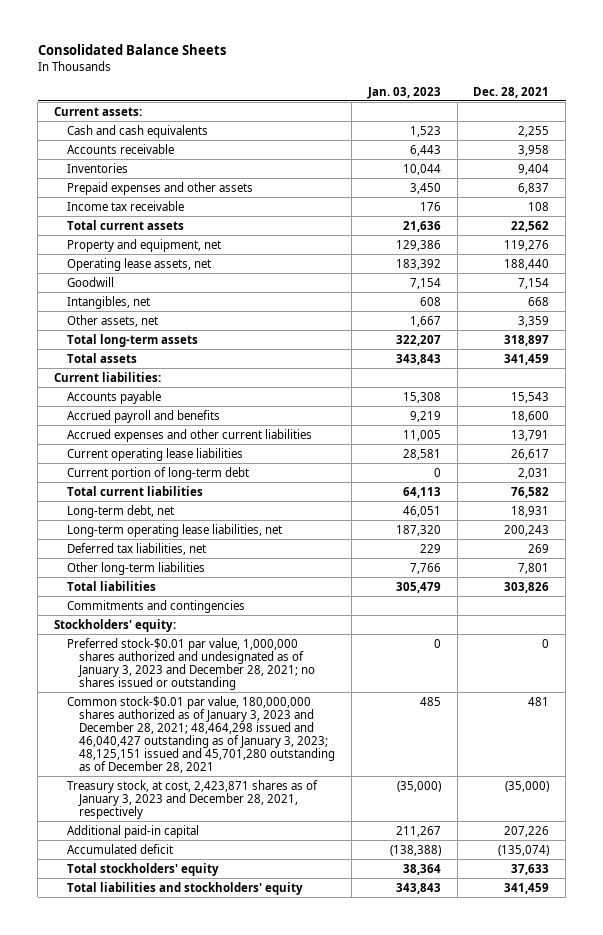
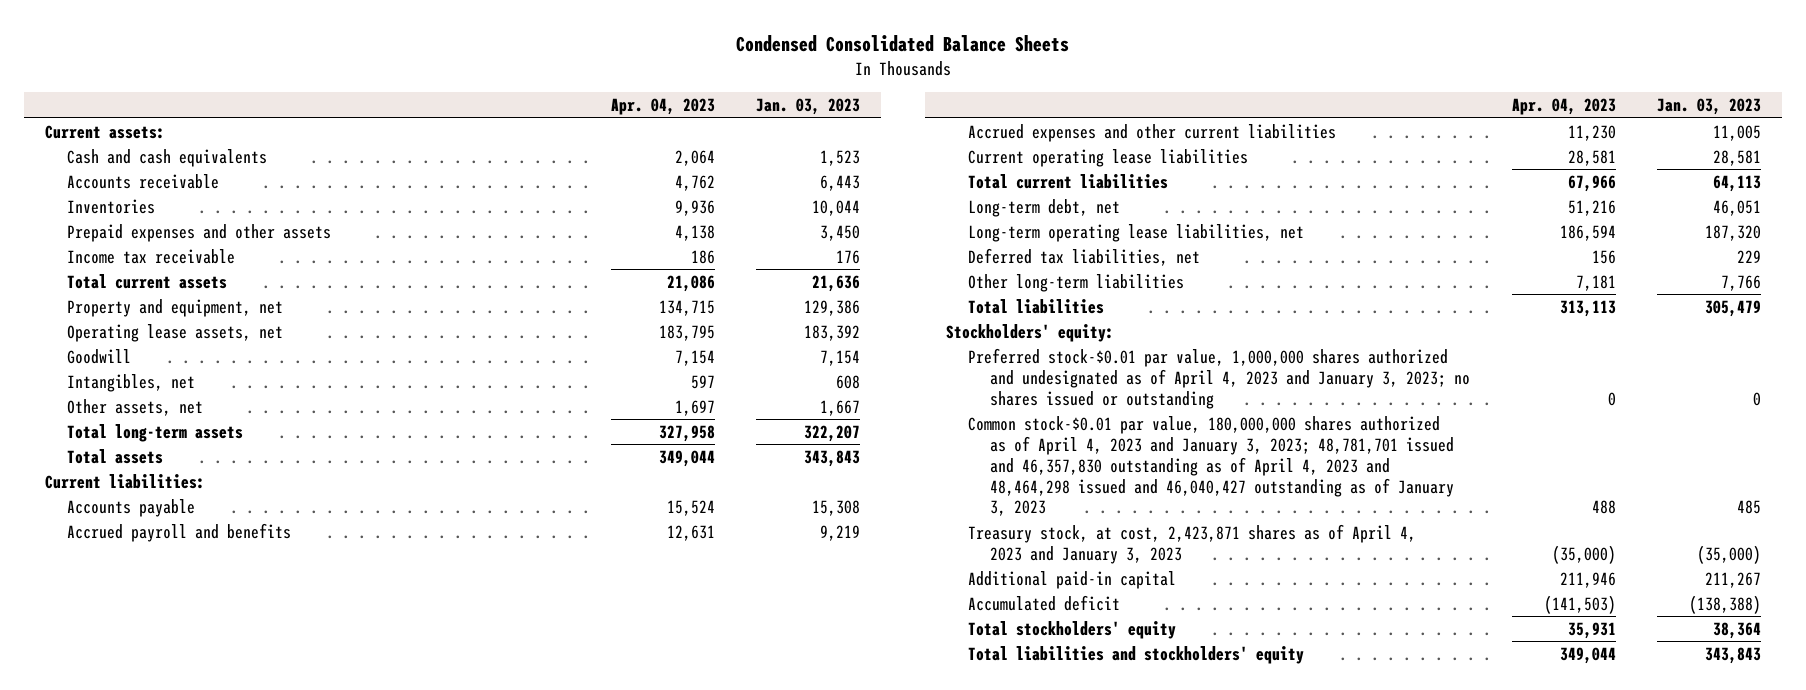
[37,44,226,56] Consolidated Balance Sheets -> [736,35,1070,53] Condensed Consolidated Balance Sheets
[473,86,550,98] Dec. 28, 2021 -> none
none -> [610,98,715,116] Apr. 04, 2023
[66,466,249,480] Current portion of long-term debt -> none
[66,599,245,613] Commitments and contingencies -> none
[66,637,316,690] Preferred stock-$0.01 par value, 1,000,000 shares authorized and undesignated as of January 3, 2023 and December 28, 2021; no shares issued or outstanding -> [967,347,1470,409] Preferred stock-$0.01 par value, 1,000,000 shares authorized and undesignated as of April 4, 2023 and January 3, 2023; no shares issued or outstanding
[66,695,336,774] Common stock-$0.01 par value, 180,000,000 shares authorized as of January 3, 2023 and December 28, 2021; 48,464,298 issued and 46,040,427 outstanding as of January 3, 2023; 48,125,151 issued and 45,701,280 outstanding as of December 28, 2021 -> [967,415,1454,517] Common stock-$0.01 par value, 180,000,000 shares authorized as of April 4, 2023 and January 3, 2023; 48,781,701 issued and 46,357,830 outstanding as of April 4, 2023 and 48,464,298 issued and 46,040,427 outstanding as of January 3, 2023
[66,779,318,819] Treasury stock, at cost, 2,423,871 shares as of January 3, 2023 and December 28, 2021, respectively -> [967,523,1416,564] Treasury stock, at cost, 2,423,871 shares as of April 4, 2023 and January 3, 2023

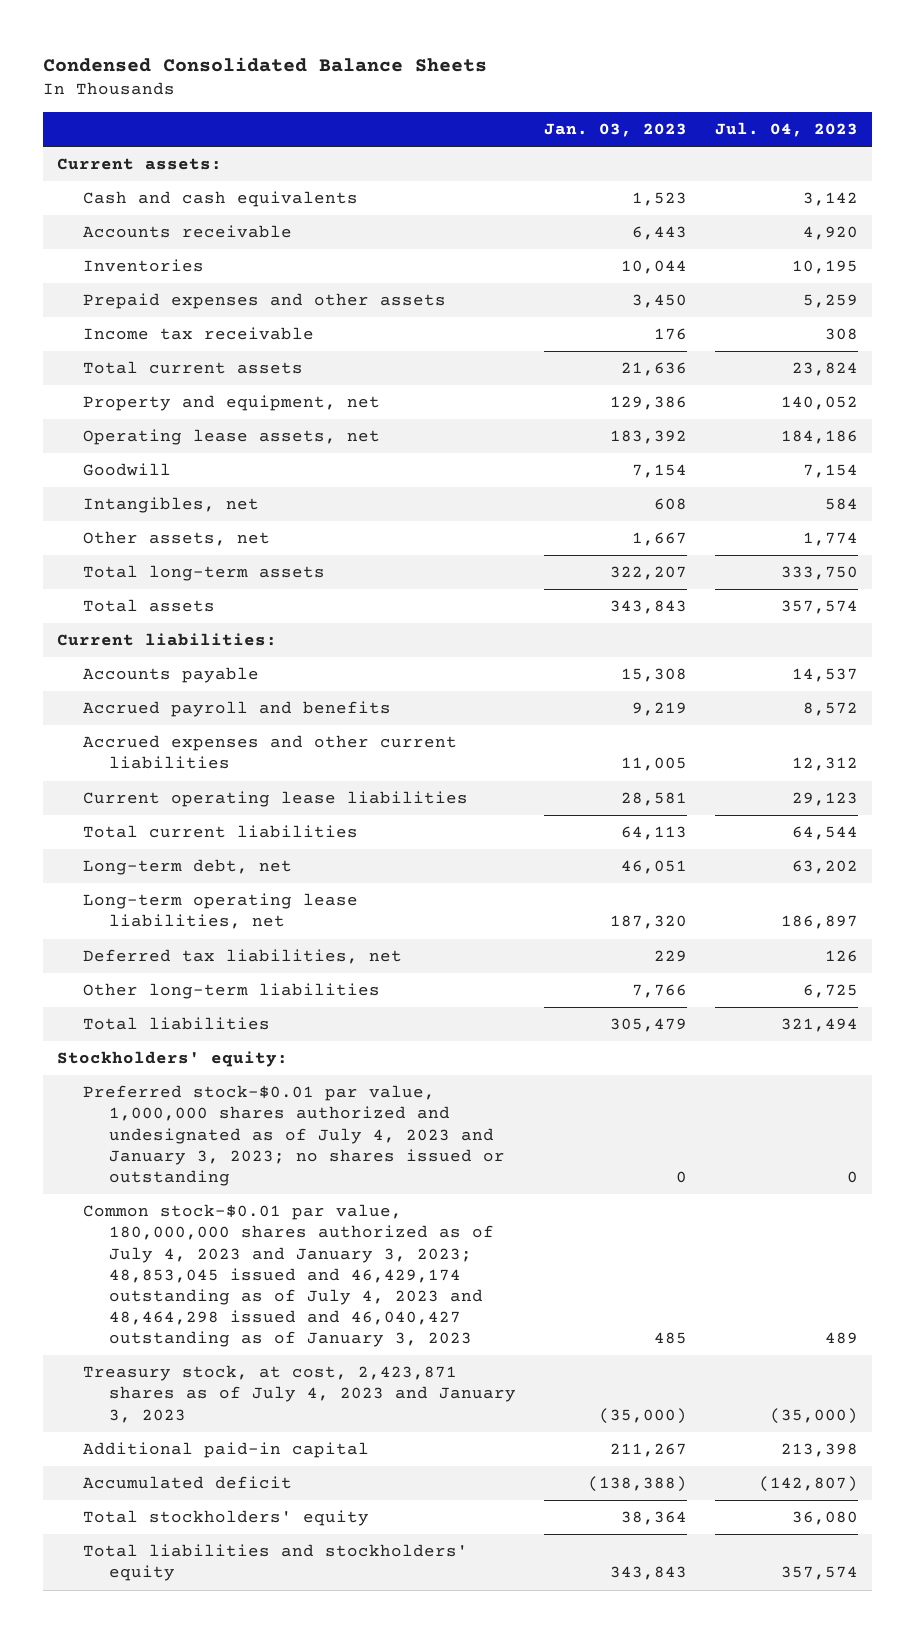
[610,98,715,116] Apr. 04, 2023 -> none
none -> [715,122,859,138] Jul. 04, 2023
[967,347,1470,409] Preferred stock-$0.01 par value, 1,000,000 shares authorized and undesignated as of April 4, 2023 and January 3, 2023; no shares issued or outstanding -> [83,1085,506,1186] Preferred stock-$0.01 par value, 1,000,000 shares authorized and undesignated as of July 4, 2023 and January 3, 2023; no shares issued or outstanding
[967,415,1454,517] Common stock-$0.01 par value, 180,000,000 shares authorized as of April 4, 2023 and January 3, 2023; 48,781,701 issued and 46,357,830 outstanding as of April 4, 2023 and 48,464,298 issued and 46,040,427 outstanding as of January 3, 2023 -> [83,1204,495,1348] Common stock-$0.01 par value, 180,000,000 shares authorized as of July 4, 2023 and January 3, 2023; 48,853,045 issued and 46,429,174 outstanding as of July 4, 2023 and 48,464,298 issued and 46,040,427 outstanding as of January 3, 2023
[967,523,1416,564] Treasury stock, at cost, 2,423,871 shares as of April 4, 2023 and January 3, 2023 -> [83,1365,517,1423] Treasury stock, at cost, 2,423,871 shares as of July 4, 2023 and January 3, 2023

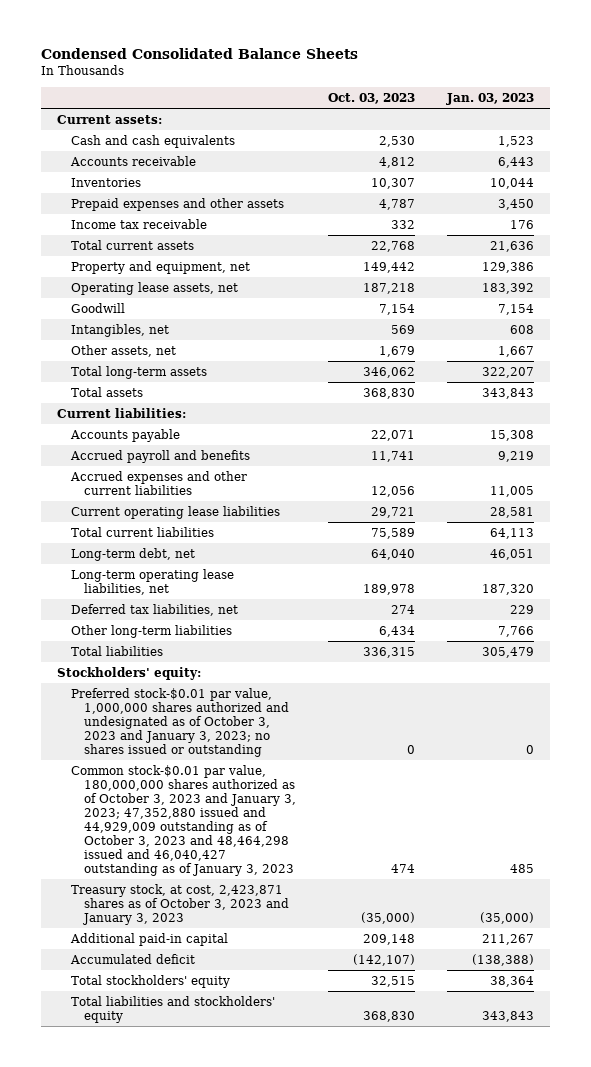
[715,122,859,138] Jul. 04, 2023 -> none
none -> [328,93,416,105] Oct. 03, 2023
[83,1085,506,1186] Preferred stock-$0.01 par value, 1,000,000 shares authorized and undesignated as of July 4, 2023 and January 3, 2023; no shares issued or outstanding -> [70,687,290,757] Preferred stock-$0.01 par value, 1,000,000 shares authorized and undesignated as of October 3, 2023 and January 3, 2023; no shares issued or outstanding
[83,1204,495,1348] Common stock-$0.01 par value, 180,000,000 shares authorized as of July 4, 2023 and January 3, 2023; 48,853,045 issued and 46,429,174 outstanding as of July 4, 2023 and 48,464,298 issued and 46,040,427 outstanding as of January 3, 2023 -> [70,764,297,877] Common stock-$0.01 par value, 180,000,000 shares authorized as of October 3, 2023 and January 3, 2023; 47,352,880 issued and 44,929,009 outstanding as of October 3, 2023 and 48,464,298 issued and 46,040,427 outstanding as of January 3, 2023
[83,1365,517,1423] Treasury stock, at cost, 2,423,871 shares as of July 4, 2023 and January 3, 2023 -> [70,883,290,925] Treasury stock, at cost, 2,423,871 shares as of October 3, 2023 and January 3, 2023

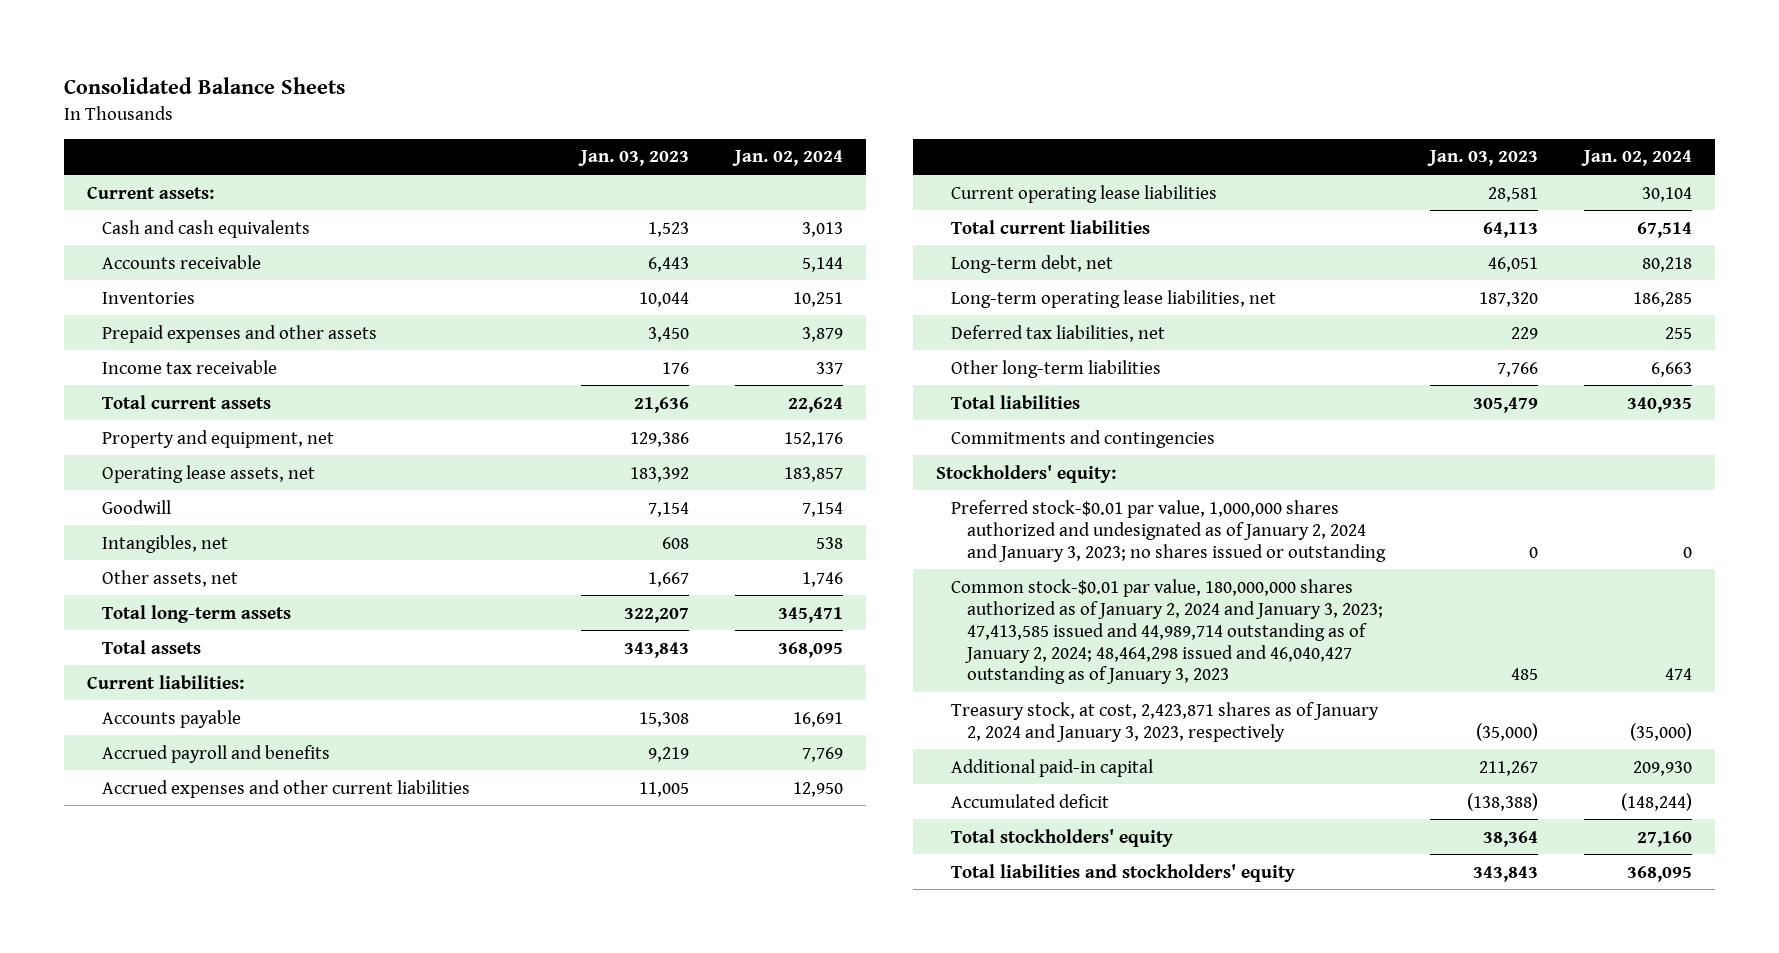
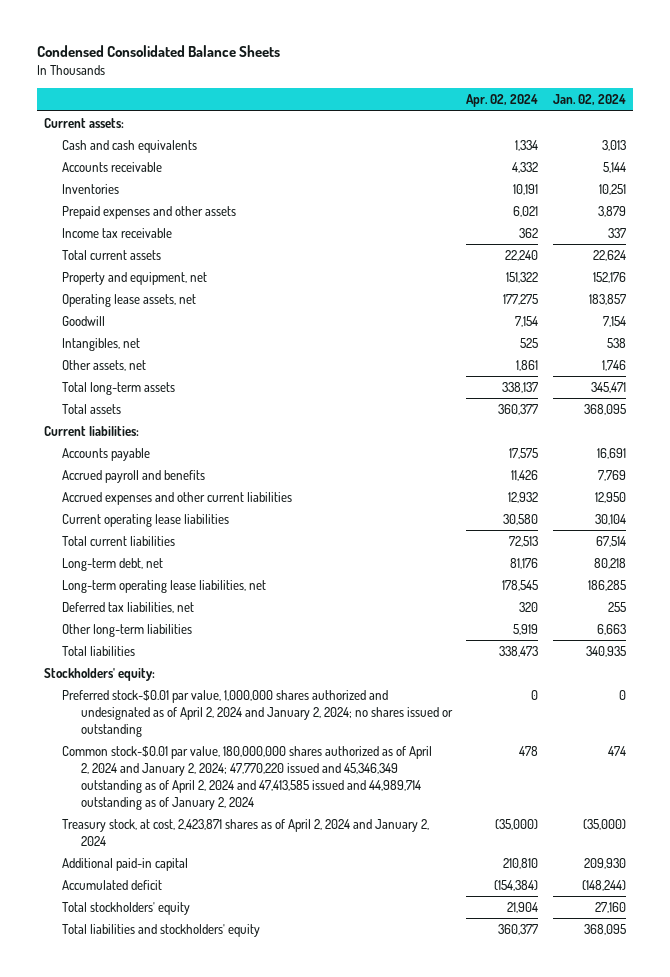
[64,76,346,94] Consolidated Balance Sheets -> [36,45,280,58] Condensed Consolidated Balance Sheets
[578,150,690,167] Jan. 03, 2023 -> none
none -> [466,94,539,108] Apr. 02, 2024
[951,429,1216,448] Commitments and contingencies -> none
[951,499,1386,562] Preferred stock-$0.01 par value, 1,000,000 shares authorized and undesignated as of January 2, 2024 and January 3, 2023; no shares issued or outstanding -> [62,689,453,737] Preferred stock-$0.01 par value, 1,000,000 shares authorized and undesignated as of April 2, 2024 and January 2, 2024; no shares issued or outstanding
[951,578,1383,685] Common stock-$0.01 par value, 180,000,000 shares authorized as of January 2, 2024 and January 3, 2023; 47,413,585 issued and 44,989,714 outstanding as of January 2, 2024; 48,464,298 issued and 46,040,427 outstanding as of January 3, 2023 -> [62,745,433,810] Common stock-$0.01 par value, 180,000,000 shares authorized as of April 2, 2024 and January 2, 2024; 47,770,220 issued and 45,346,349 outstanding as of April 2, 2024 and 47,413,585 issued and 44,989,714 outstanding as of January 2, 2024
[951,701,1380,742] Treasury stock, at cost, 2,423,871 shares as of January 2, 2024 and January 3, 2023, respectively -> [62,818,430,846] Treasury stock, at cost, 2,423,871 shares as of April 2, 2024 and January 2, 2024

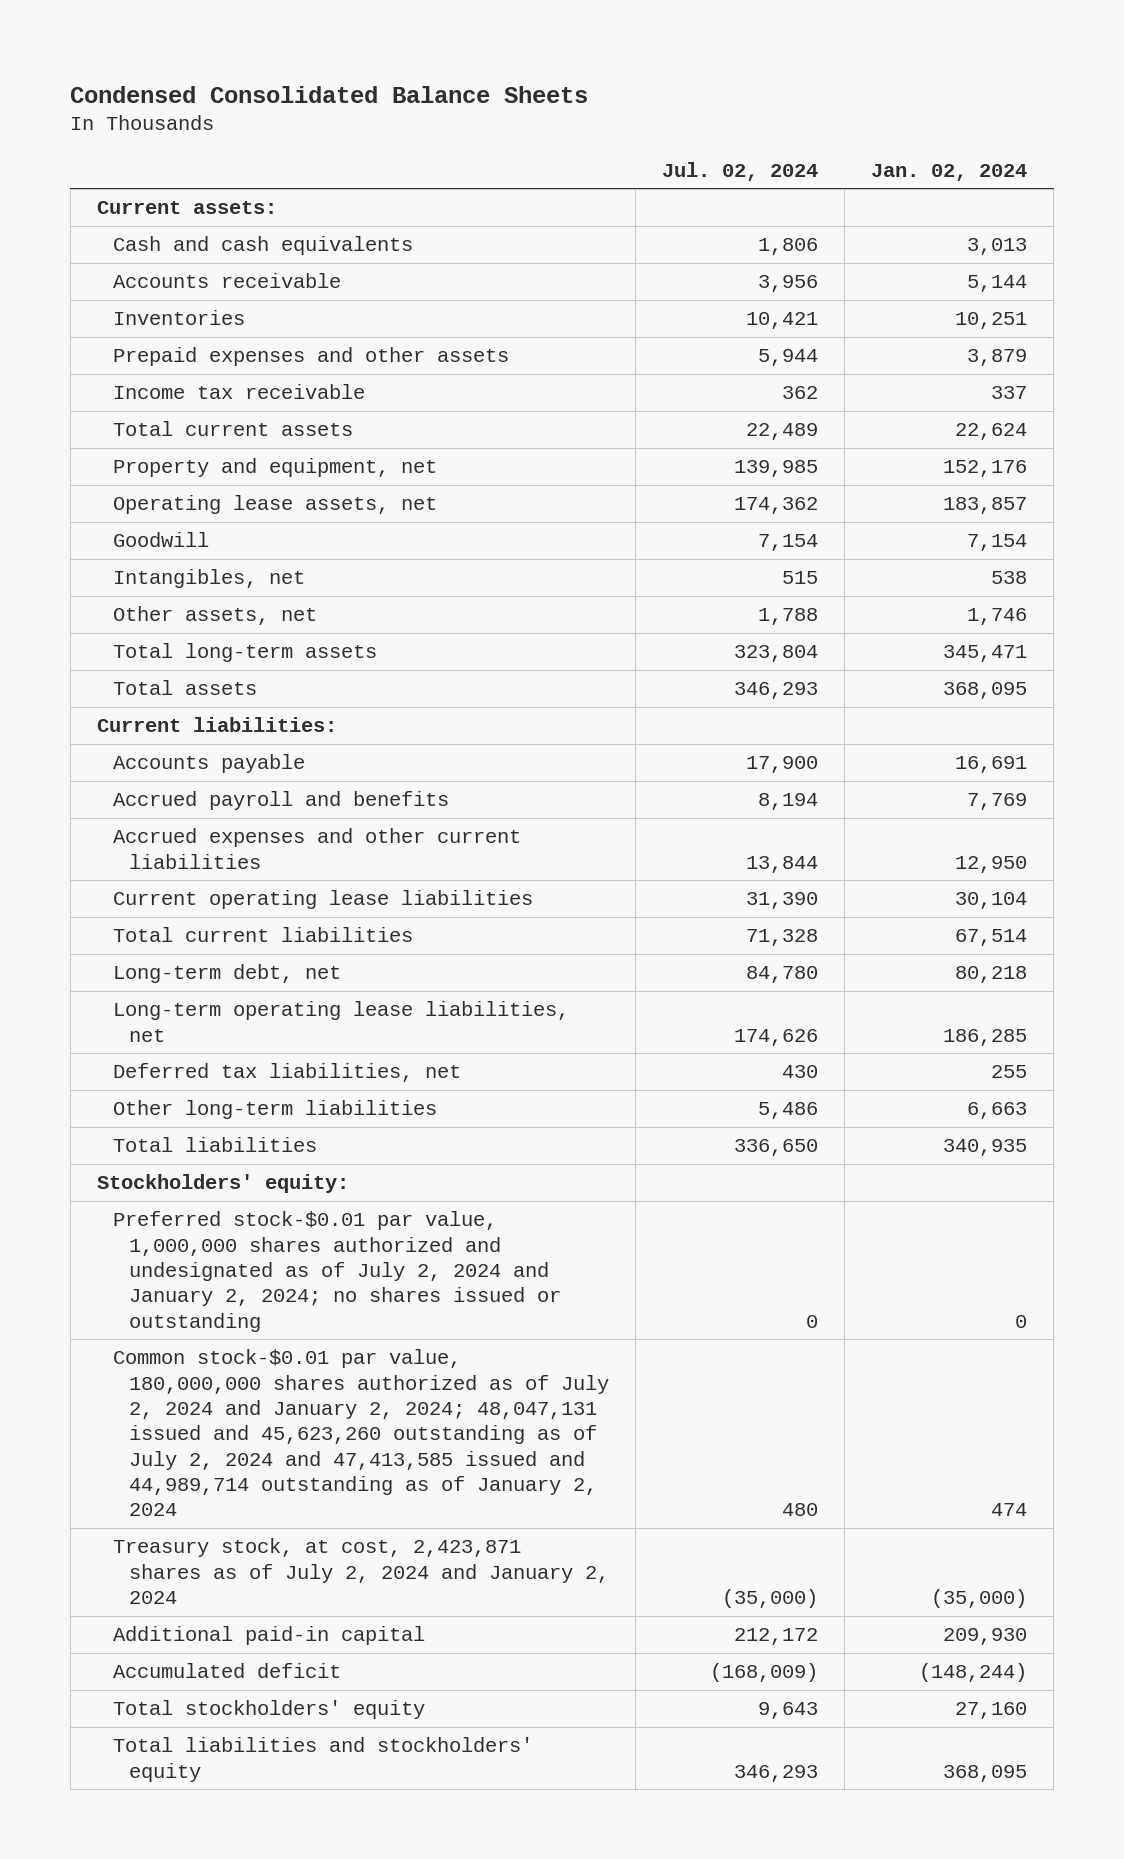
[466,94,539,108] Apr. 02, 2024 -> none
none -> [662,161,819,181] Jul. 02, 2024
[62,689,453,737] Preferred stock-$0.01 par value, 1,000,000 shares authorized and undesignated as of April 2, 2024 and January 2, 2024; no shares issued or outstanding -> [112,1211,561,1332] Preferred stock-$0.01 par value, 1,000,000 shares authorized and undesignated as of July 2, 2024 and January 2, 2024; no shares issued or outstanding
[62,745,433,810] Common stock-$0.01 par value, 180,000,000 shares authorized as of April 2, 2024 and January 2, 2024; 47,770,220 issued and 45,346,349 outstanding as of April 2, 2024 and 47,413,585 issued and 44,989,714 outstanding as of January 2, 2024 -> [112,1349,609,1517] Common stock-$0.01 par value, 180,000,000 shares authorized as of July 2, 2024 and January 2, 2024; 48,047,131 issued and 45,623,260 outstanding as of July 2, 2024 and 47,413,585 issued and 44,989,714 outstanding as of January 2, 2024
[62,818,430,846] Treasury stock, at cost, 2,423,871 shares as of April 2, 2024 and January 2, 2024 -> [112,1538,609,1605] Treasury stock, at cost, 2,423,871 shares as of July 2, 2024 and January 2, 2024

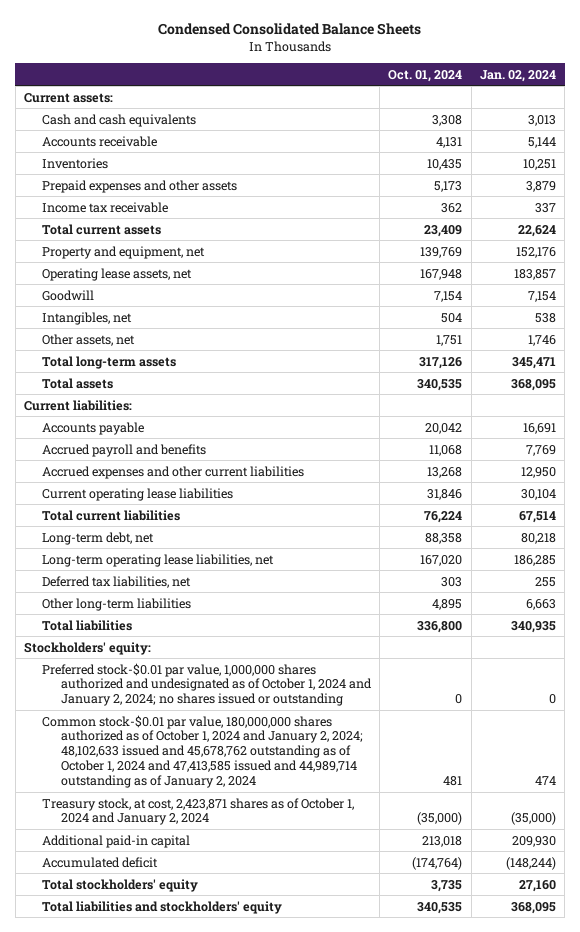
[662,161,819,181] Jul. 02, 2024 -> none
none -> [388,69,463,82] Oct. 01, 2024
[112,1211,561,1332] Preferred stock-$0.01 par value, 1,000,000 shares authorized and undesignated as of July 2, 2024 and January 2, 2024; no shares issued or outstanding -> [42,662,373,707] Preferred stock-$0.01 par value, 1,000,000 shares authorized and undesignated as of October 1, 2024 and January 2, 2024; no shares issued or outstanding
[112,1349,609,1517] Common stock-$0.01 par value, 180,000,000 shares authorized as of July 2, 2024 and January 2, 2024; 48,047,131 issued and 45,623,260 outstanding as of July 2, 2024 and 47,413,585 issued and 44,989,714 outstanding as of January 2, 2024 -> [42,714,364,789] Common stock-$0.01 par value, 180,000,000 shares authorized as of October 1, 2024 and January 2, 2024; 48,102,633 issued and 45,678,762 outstanding as of October 1, 2024 and 47,413,585 issued and 44,989,714 outstanding as of January 2, 2024
[112,1538,609,1605] Treasury stock, at cost, 2,423,871 shares as of July 2, 2024 and January 2, 2024 -> [42,797,355,826] Treasury stock, at cost, 2,423,871 shares as of October 1, 2024 and January 2, 2024

